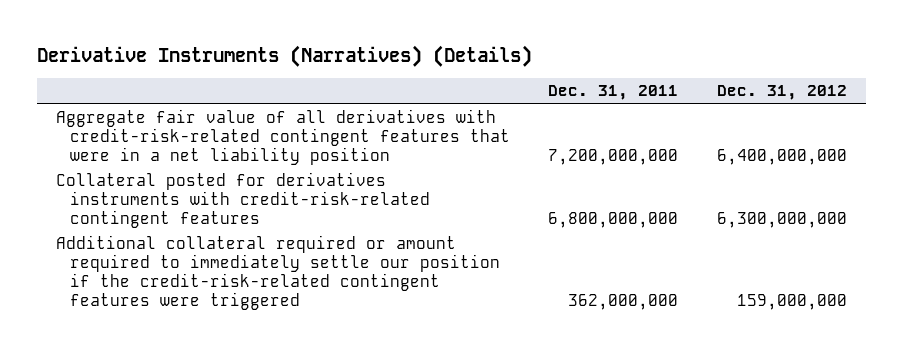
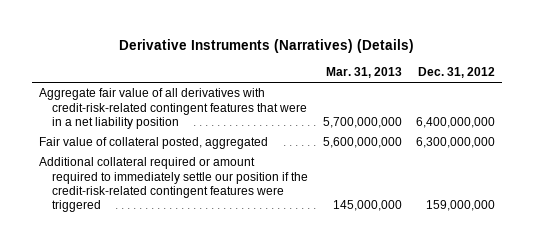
[548,85,679,101] Dec. 31, 2011 -> none
none -> [325,67,402,79] Mar. 31, 2013
[56,172,430,229] Collateral posted for derivatives instruments with credit-risk-related contingent features -> [38,137,268,150] Fair value of collateral posted, aggregated

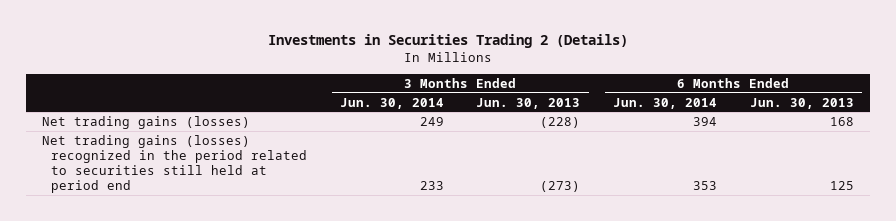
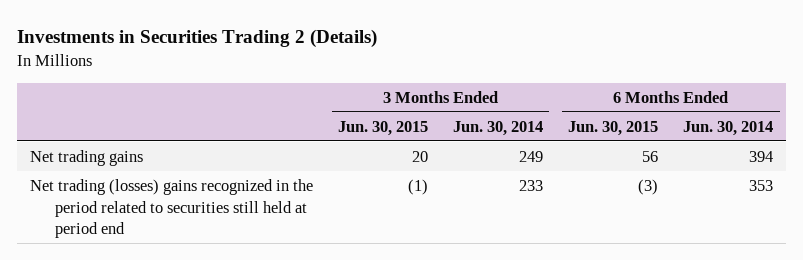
[476,97,581,109] Jun. 30, 2013 -> none
[749,97,854,109] Jun. 30, 2013 -> none
none -> [337,120,428,136] Jun. 30, 2015
none -> [568,120,659,136] Jun. 30, 2015
[42,115,251,129] Net trading gains (losses) -> [29,150,143,167] Net trading gains
[42,134,308,193] Net trading gains (losses) recognized in the period related to securities still held at period end -> [29,179,313,239] Net trading (losses) gains recognized in the period related to securities still held at period end

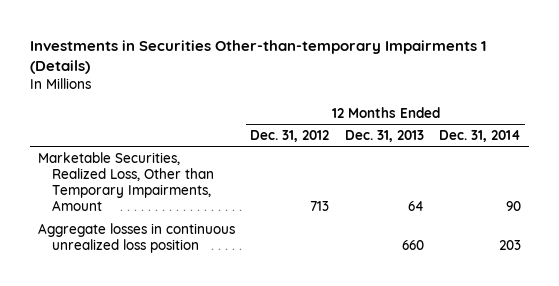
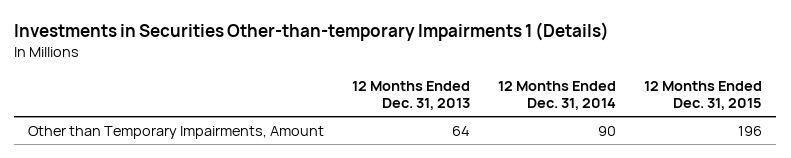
[250,129,330,142] Dec. 31, 2012 -> none
none -> [644,80,763,110] 12 Months Ended Dec. 31, 2015
[37,222,235,253] Aggregate losses in continuous unrealized loss position -> none
[37,151,215,212] Marketable Securities, Realized Loss, Other than Temporary Impairments, Amount -> [28,125,325,139] Other than Temporary Impairments, Amount

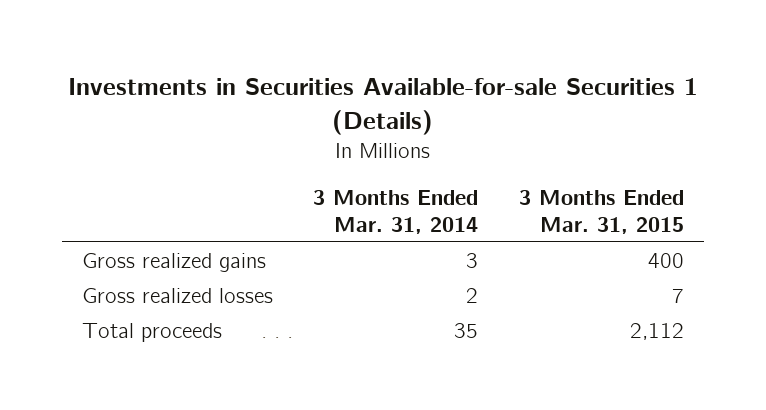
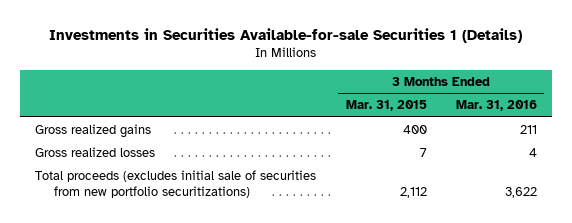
[313,190,479,234] 3 Months Ended Mar. 31, 2014 -> none
none -> [456,100,538,112] Mar. 31, 2016
[82,323,223,343] Total proceeds -> [34,170,316,199] Total proceeds (excludes initial sale of securities from new portfolio securitizations)

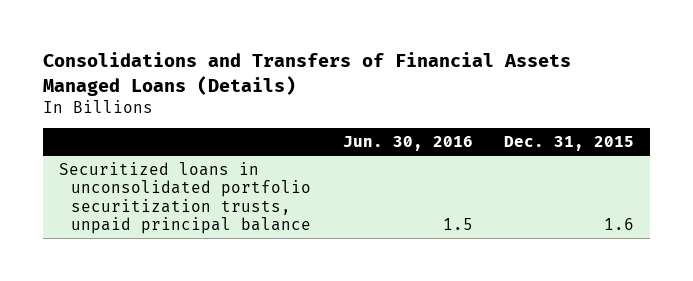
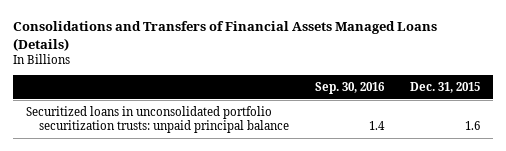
[342,136,473,152] Jun. 30, 2016 -> none
none -> [315,82,386,95] Sep. 30, 2016
[58,161,312,235] Securitized loans in unconsolidated portfolio securitization trusts, unpaid principal balance -> [25,105,290,134] Securitized loans in unconsolidated portfolio securitization trusts: unpaid principal balance

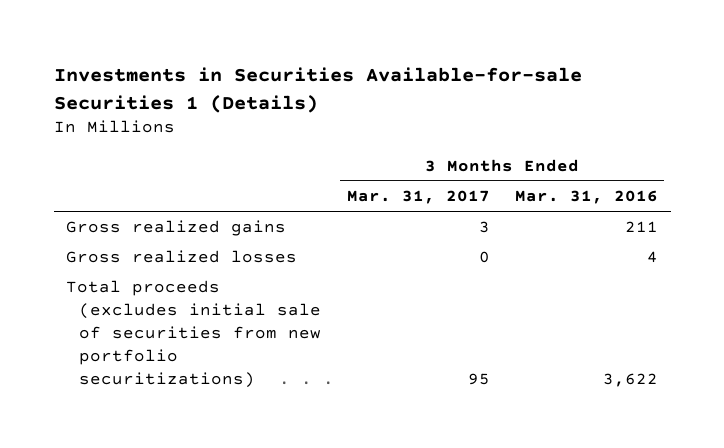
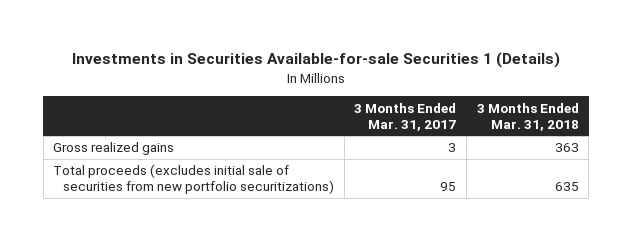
[514,190,658,205] Mar. 31, 2016 -> none
none -> [476,102,579,131] 3 Months Ended Mar. 31, 2018
[66,250,298,264] Gross realized losses -> none

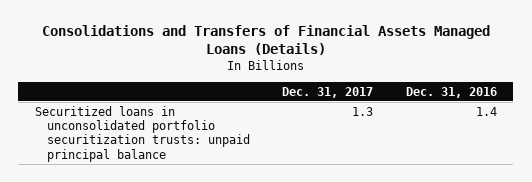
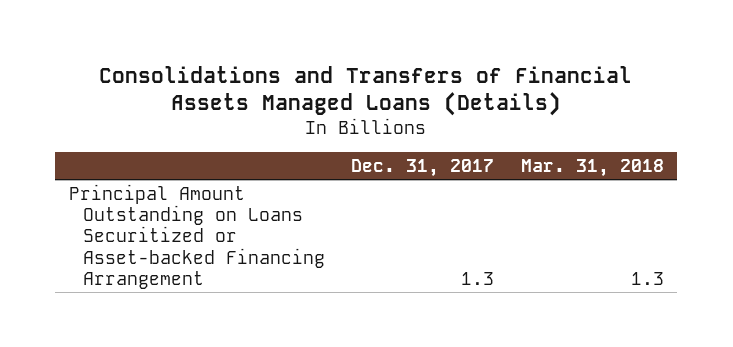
[406,86,498,98] Dec. 31, 2016 -> none
none -> [520,158,664,177] Mar. 31, 2018
[34,105,250,162] Securitized loans in unconsolidated portfolio securitization trusts: unpaid principal balance -> [68,183,325,290] Principal Amount Outstanding on Loans Securitized or Asset-backed Financing Arrangement

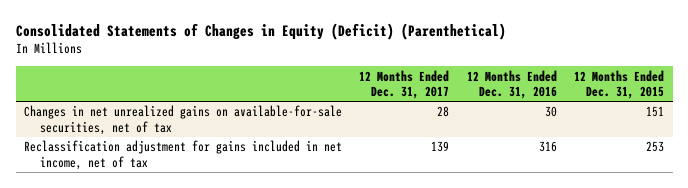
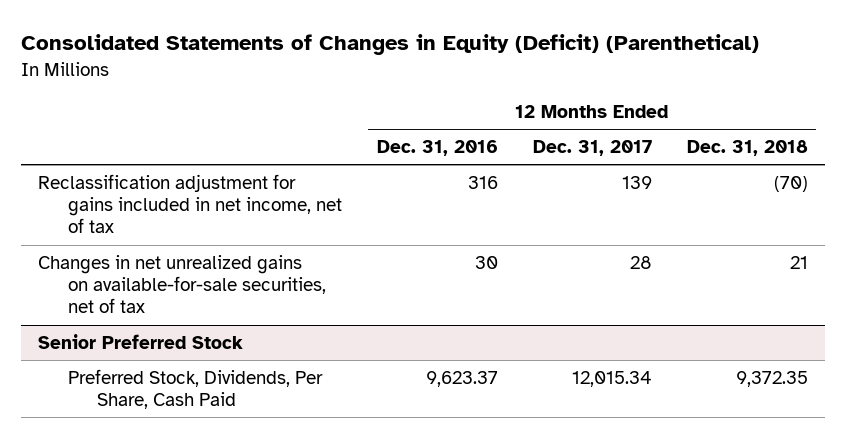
[574,69,665,100] 12 Months Ended Dec. 31, 2015 -> none
none -> [686,140,808,157] Dec. 31, 2018
[24,105,343,135] Changes in net unrealized gains on available-for-sale securities, net of tax -> [38,254,326,314] Changes in net unrealized gains on available-for-sale securities, net of tax
none -> [38,333,244,349] Senior Preferred Stock
none -> [67,368,323,410] Preferred Stock, Dividends, Per Share, Cash Paid

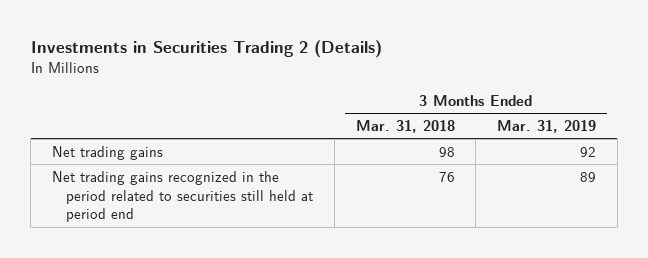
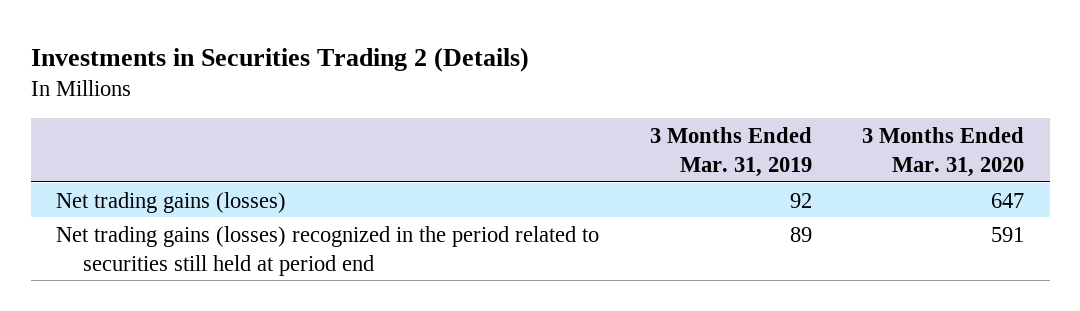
[355,120,455,134] Mar. 31, 2018 -> none
none -> [862,126,1025,177] 3 Months Ended Mar. 31, 2020
[51,145,163,160] Net trading gains -> [55,191,286,213] Net trading gains (losses)
[51,170,314,223] Net trading gains recognized in the period related to securities still held at period end -> [55,225,599,276] Net trading gains (losses) recognized in the period related to securities still held at period end

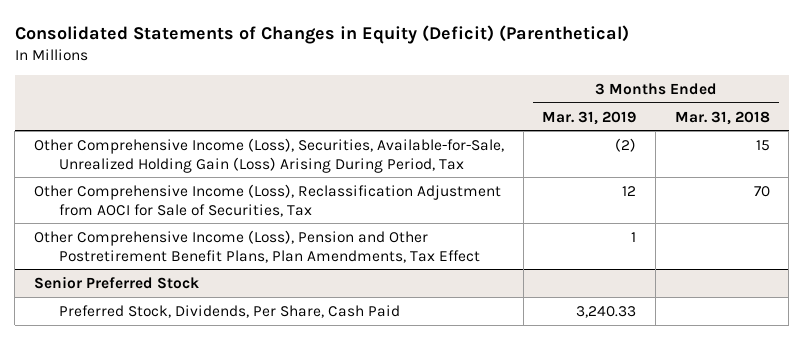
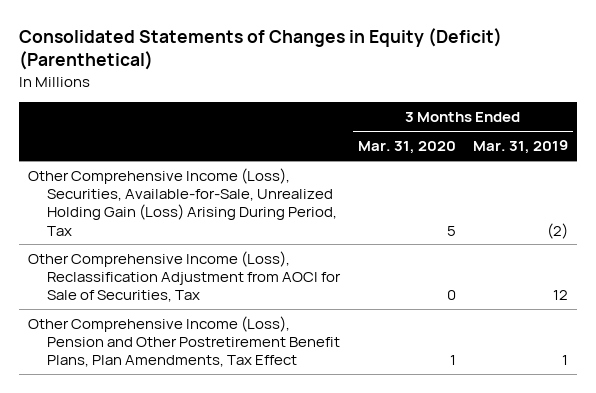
[674,110,770,125] Mar. 31, 2018 -> none
none -> [357,141,456,155] Mar. 31, 2020
[33,275,199,289] Senior Preferred Stock -> none
[58,304,400,318] Preferred Stock, Dividends, Per Share, Cash Paid -> none

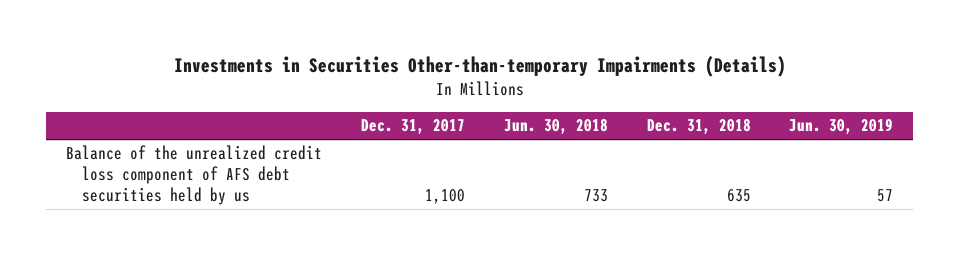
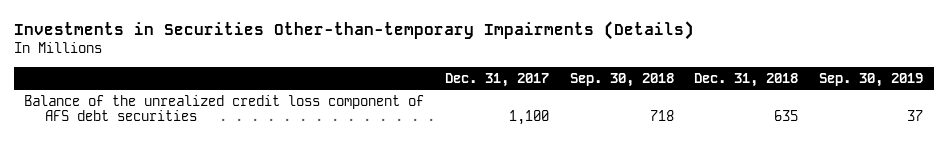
[503,118,608,136] Jun. 30, 2018 -> none
[789,118,894,136] Jun. 30, 2019 -> none
none -> [569,72,674,87] Sep. 30, 2018
none -> [819,72,924,87] Sep. 30, 2019
[65,145,322,206] Balance of the unrealized credit loss component of AFS debt securities held by us -> [24,94,425,122] Balance of the unrealized credit loss component of AFS debt securities

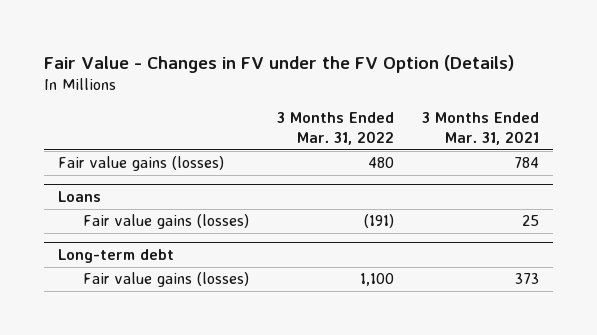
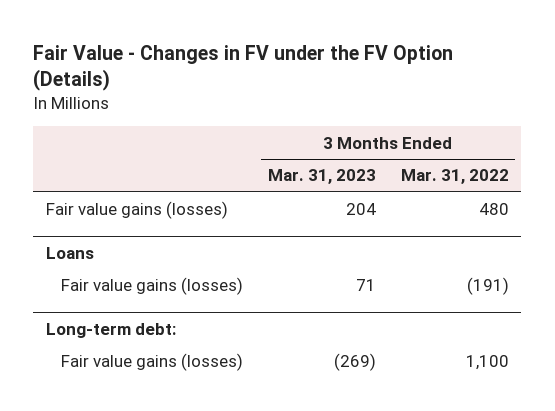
[422,112,540,146] 3 Months Ended Mar. 31, 2021 -> none
none -> [267,169,376,185] Mar. 31, 2023
[58,249,175,264] Long-term debt -> [45,322,176,338] Long-term debt:

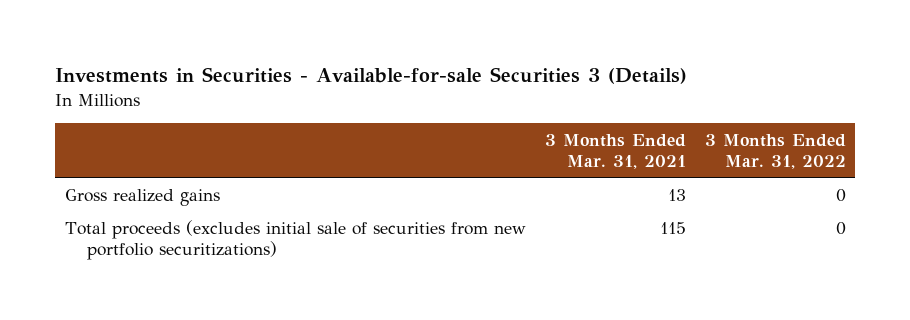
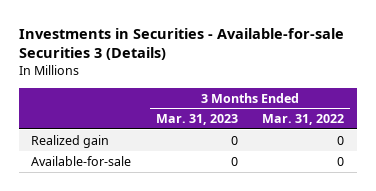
[544,133,686,169] 3 Months Ended Mar. 31, 2021 -> none
none -> [155,114,238,126] Mar. 31, 2023
[64,188,220,206] Gross realized gains -> [31,134,110,148] Realized gain
[64,219,526,260] Total proceeds (excludes initial sale of securities from new portfolio securitizations) -> [31,155,132,166] Available-for-sale

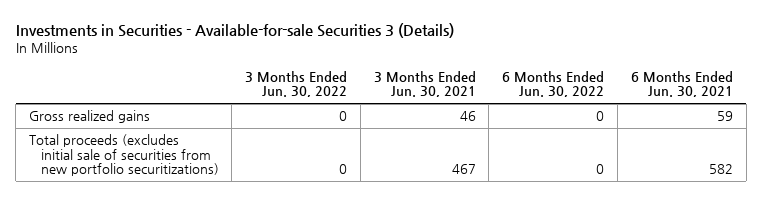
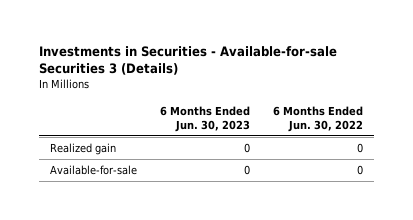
[245,70,348,98] 3 Months Ended Jun. 30, 2022 -> none
[373,70,476,98] 3 Months Ended Jun. 30, 2021 -> none
[630,70,733,98] 6 Months Ended Jun. 30, 2021 -> none
none -> [159,105,250,132] 6 Months Ended Jun. 30, 2023
[29,110,151,124] Gross realized gains -> [50,143,117,156] Realized gain
[29,134,219,177] Total proceeds (excludes initial sale of securities from new portfolio securitizations) -> [50,165,138,176] Available-for-sale

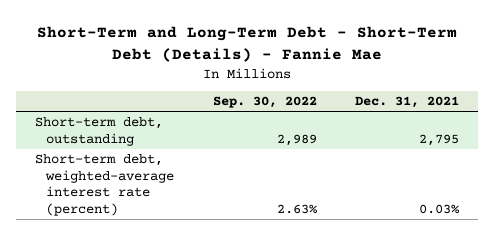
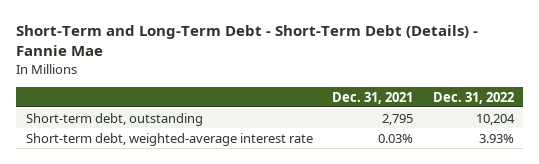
[212,96,317,109] Sep. 30, 2022 -> none
none -> [432,91,514,104] Dec. 31, 2022
[34,154,175,216] Short-term debt, weighted-average interest rate (percent) -> [25,132,313,146] Short-term debt, weighted-average interest rate

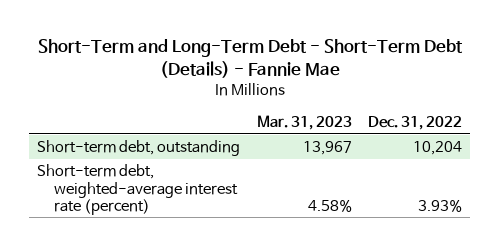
[332,91,414,104] Dec. 31, 2021 -> none
none -> [256,115,352,131] Mar. 31, 2023
[25,132,313,146] Short-term debt, weighted-average interest rate -> [36,164,239,215] Short-term debt, weighted-average interest rate (percent)

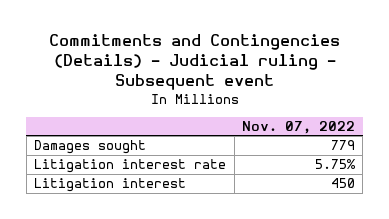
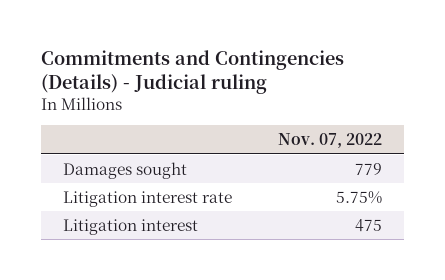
[48,34,340,91] Commitments and Contingencies (Details) - Judicial ruling - Subsequent event -> [40,49,344,94] Commitments and Contingencies (Details) - Judicial ruling
[330,178,355,189] 450 -> [354,218,382,232] 475

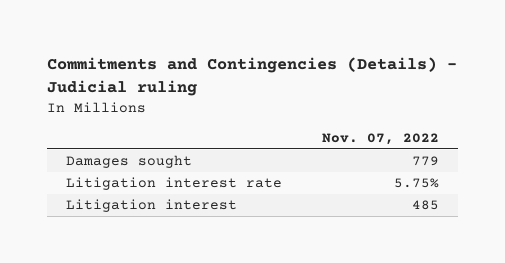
[354,218,382,232] 475 -> [411,200,439,211] 485

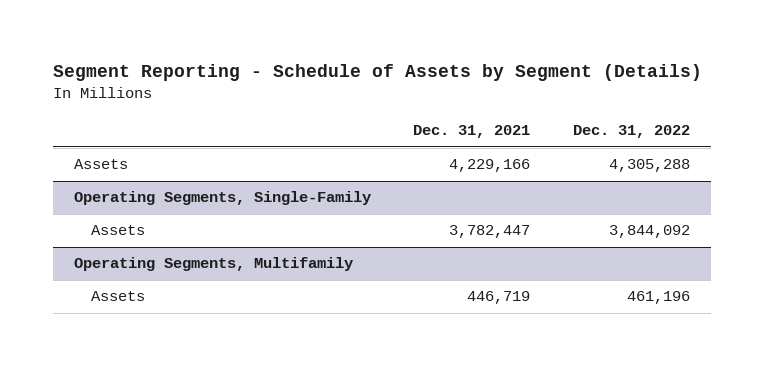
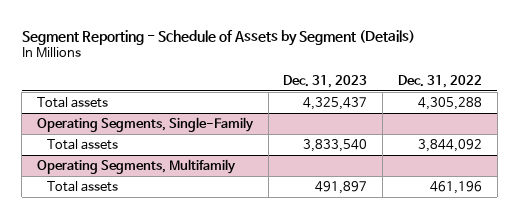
[413,125,531,139] Dec. 31, 2021 -> none
none -> [283,74,368,88] Dec. 31, 2023
[74,159,129,170] Assets -> [36,96,108,108] Total assets
[91,225,146,236] Assets -> [47,138,119,150] Total assets
[91,291,146,302] Assets -> [47,180,119,192] Total assets

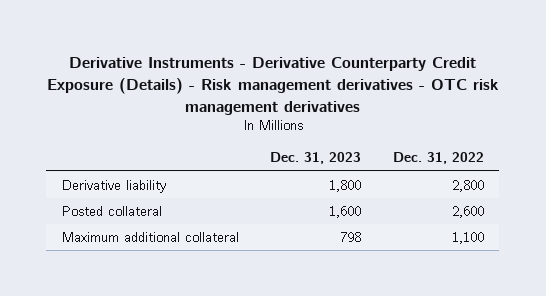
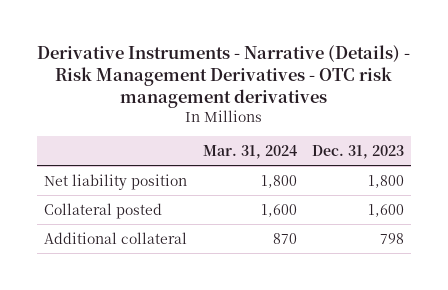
[46,57,499,115] Derivative Instruments - Derivative Counterparty Credit Exposure (Details) - Risk management derivatives - OTC risk management derivatives -> [37,44,411,109] Derivative Instruments - Narrative (Details) - Risk Management Derivatives - OTC risk management derivatives
[392,152,484,165] Dec. 31, 2022 -> none
none -> [202,145,297,160] Mar. 31, 2024
[62,179,167,193] Derivative liability -> [44,173,188,190] Net liability position
[62,205,163,216] Posted collateral -> [44,202,163,219] Collateral posted
[62,231,240,242] Maximum additional collateral -> [44,231,188,244] Additional collateral

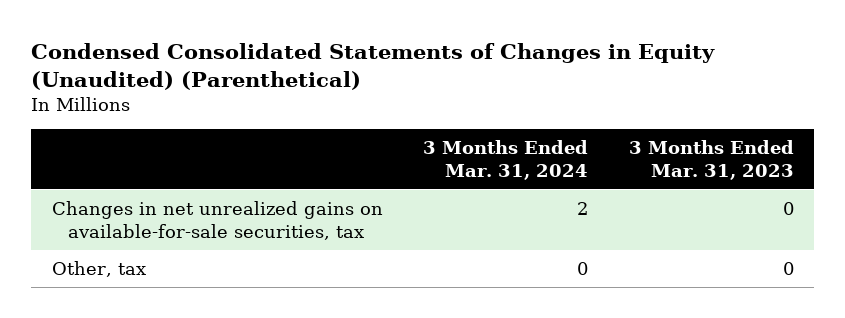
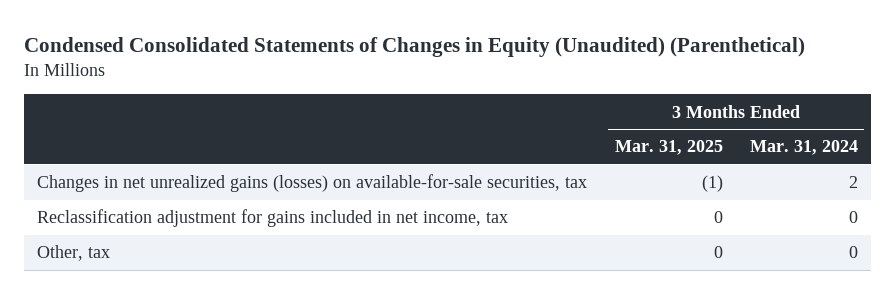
[628,139,794,180] 3 Months Ended Mar. 31, 2023 -> none
none -> [614,140,723,156] Mar. 31, 2025
[51,201,383,241] Changes in net unrealized gains on available-for-sale securities, tax -> [37,174,588,193] Changes in net unrealized gains (losses) on available-for-sale securities, tax
none -> [37,209,509,228] Reclassification adjustment for gains included in net income, tax

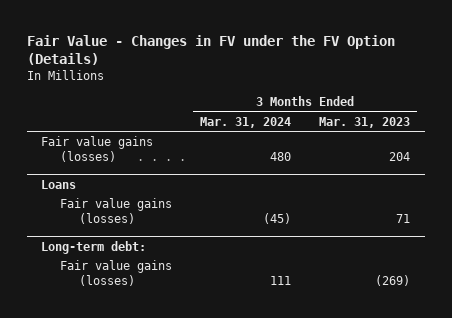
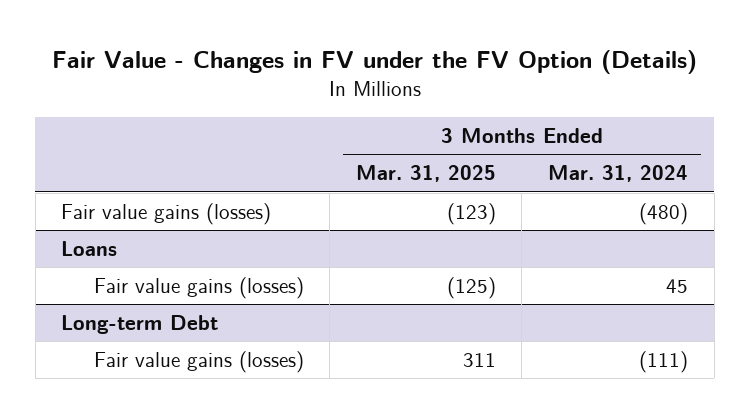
[319,116,411,128] Mar. 31, 2023 -> none
none -> [355,165,496,183] Mar. 31, 2025
[270,152,292,162] 480 -> [638,203,688,226] (480)
[263,213,292,225] (45) -> [665,279,688,294] 45
[41,240,147,254] Long-term debt: -> [61,315,219,335] Long-term Debt
[270,276,292,286] 111 -> [638,351,688,374] (111)

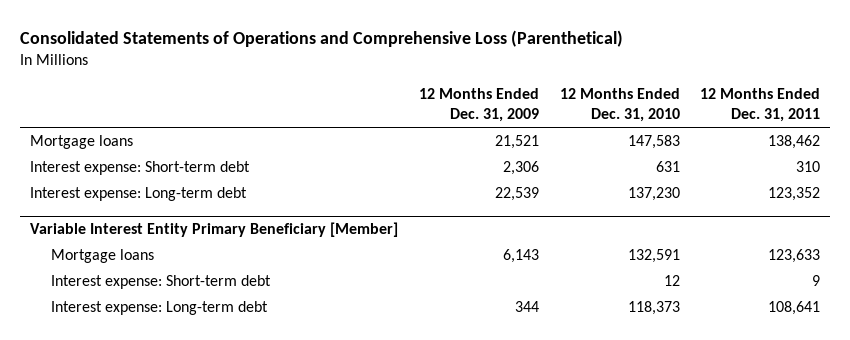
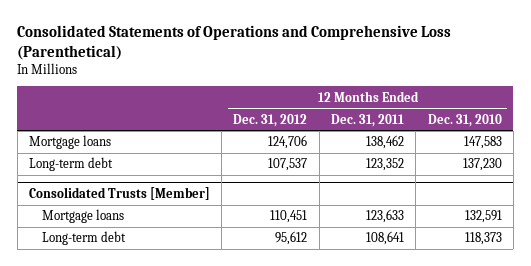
[418,88,539,123] 12 Months Ended Dec. 31, 2009 -> none
none -> [233,113,308,127] Dec. 31, 2012
[30,161,251,176] Interest expense: Short-term debt -> none
[30,222,399,238] Variable Interest Entity Primary Beneficiary [Member] -> none
[30,187,248,202] Interest expense: Long-term debt -> [28,157,113,172] Long-term debt
none -> [28,186,210,200] Consolidated Trusts [Member]
[50,275,271,290] Interest expense: Short-term debt -> none
[50,301,268,316] Interest expense: Long-term debt -> [41,231,126,246] Long-term debt

